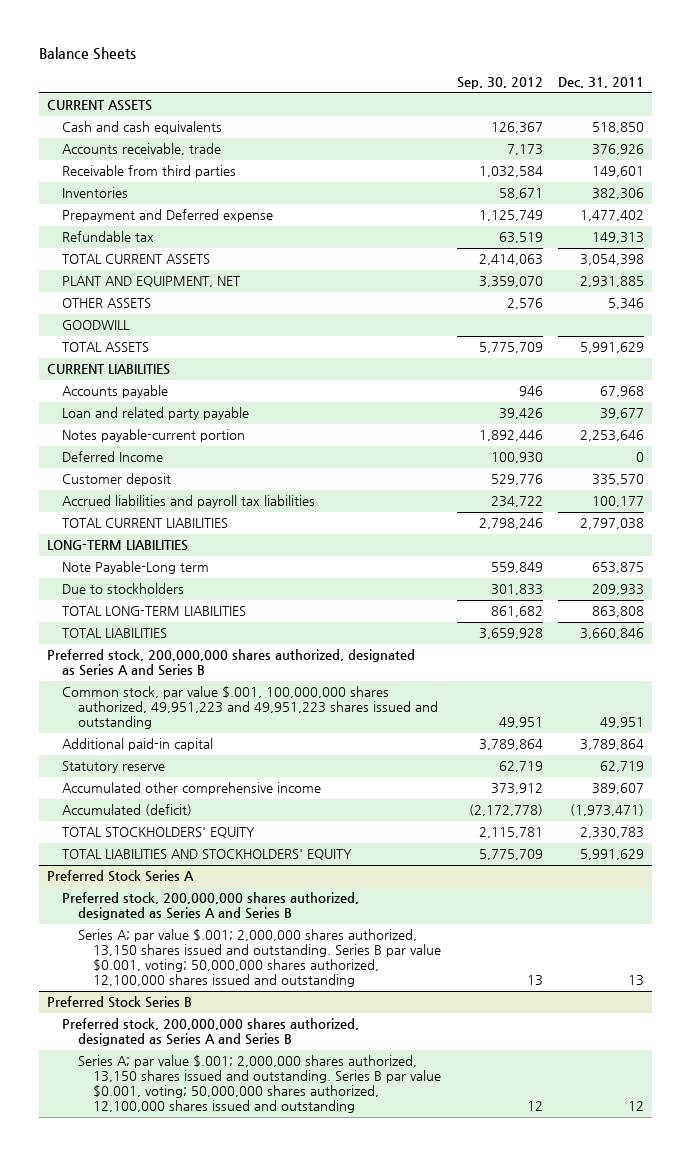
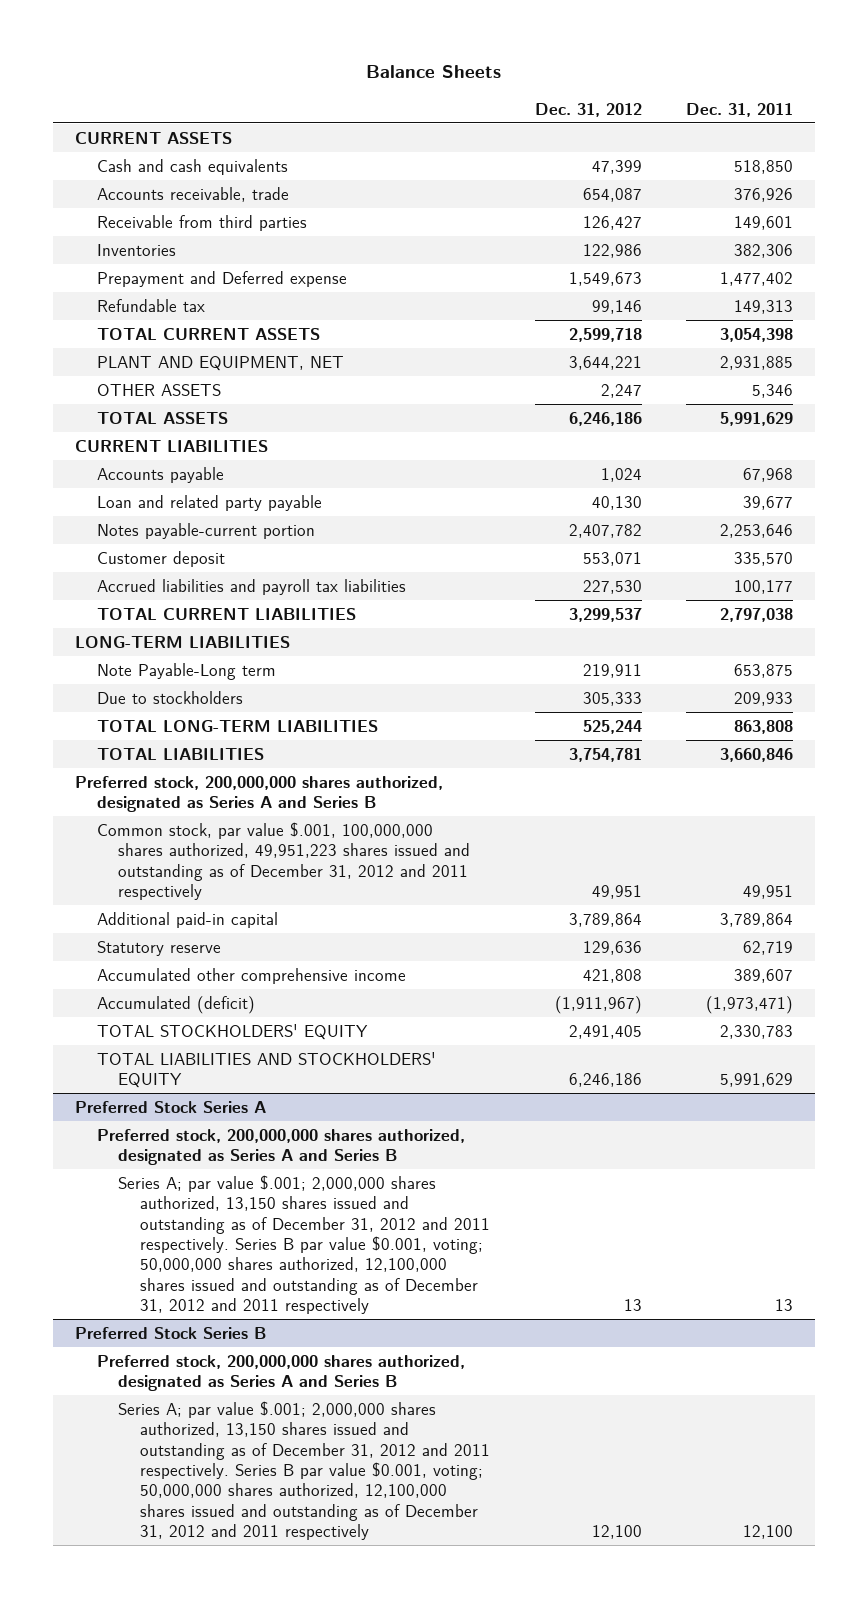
[456,77,543,90] Sep. 30, 2012 -> none
none -> [534,102,642,117] Dec. 31, 2012
[62,320,131,331] GOODWILL -> none
[62,451,164,463] Deferred Income -> none
[62,686,438,730] Common stock, par value $.001, 100,000,000 shares authorized, 49,951,223 and 49,951,223 shares issued and outstanding -> [96,821,471,900] Common stock, par value $.001, 100,000,000 shares authorized, 49,951,223 shares issued and outstanding as of December 31, 2012 and 2011 respectively
[77,929,442,987] Series A; par value $.001; 2,000,000 shares authorized, 13,150 shares issued and outstanding. Series B par value $0.001, voting; 50,000,000 shares authorized, 12,100,000 shares issued and outstanding -> [118,1174,491,1315] Series A; par value $.001; 2,000,000 shares authorized, 13,150 shares issued and outstanding as of December 31, 2012 and 2011 respectively. Series B par value $0.001, voting; 50,000,000 shares authorized, 12,100,000 shares issued and outstanding as of December 31, 2012 and 2011 respectively
[77,1055,442,1113] Series A; par value $.001; 2,000,000 shares authorized, 13,150 shares issued and outstanding. Series B par value $0.001, voting; 50,000,000 shares authorized, 12,100,000 shares issued and outstanding -> [118,1400,491,1541] Series A; par value $.001; 2,000,000 shares authorized, 13,150 shares issued and outstanding as of December 31, 2012 and 2011 respectively. Series B par value $0.001, voting; 50,000,000 shares authorized, 12,100,000 shares issued and outstanding as of December 31, 2012 and 2011 respectively
[627,1100,644,1111] 12 -> [742,1525,793,1540] 12,100

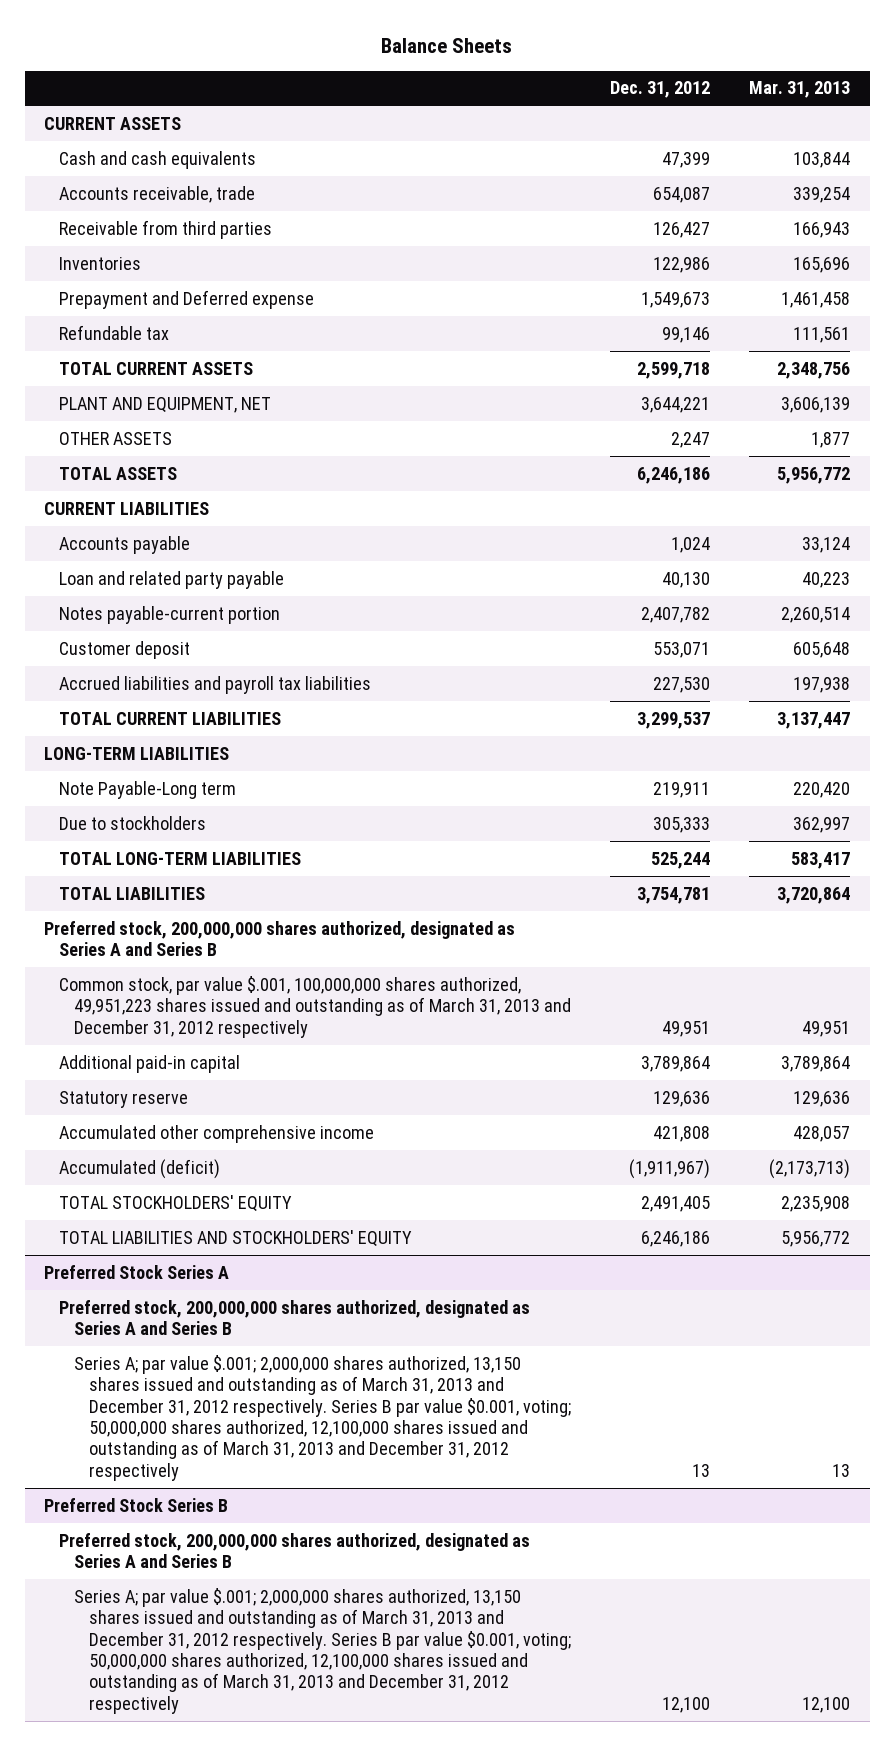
[685,102,793,117] Dec. 31, 2011 -> none
none -> [749,81,851,99] Mar. 31, 2013
[96,821,471,900] Common stock, par value $.001, 100,000,000 shares authorized, 49,951,223 shares issued and outstanding as of December 31, 2012 and 2011 respectively -> [59,975,571,1038] Common stock, par value $.001, 100,000,000 shares authorized, 49,951,223 shares issued and outstanding as of March 31, 2013 and December 31, 2012 respectively
[118,1174,491,1315] Series A; par value $.001; 2,000,000 shares authorized, 13,150 shares issued and outstanding as of December 31, 2012 and 2011 respectively. Series B par value $0.001, voting; 50,000,000 shares authorized, 12,100,000 shares issued and outstanding as of December 31, 2012 and 2011 respectively -> [73,1354,571,1481] Series A; par value $.001; 2,000,000 shares authorized, 13,150 shares issued and outstanding as of March 31, 2013 and December 31, 2012 respectively. Series B par value $0.001, voting; 50,000,000 shares authorized, 12,100,000 shares issued and outstanding as of March 31, 2013 and December 31, 2012 respectively
[118,1400,491,1541] Series A; par value $.001; 2,000,000 shares authorized, 13,150 shares issued and outstanding as of December 31, 2012 and 2011 respectively. Series B par value $0.001, voting; 50,000,000 shares authorized, 12,100,000 shares issued and outstanding as of December 31, 2012 and 2011 respectively -> [73,1587,571,1714] Series A; par value $.001; 2,000,000 shares authorized, 13,150 shares issued and outstanding as of March 31, 2013 and December 31, 2012 respectively. Series B par value $0.001, voting; 50,000,000 shares authorized, 12,100,000 shares issued and outstanding as of March 31, 2013 and December 31, 2012 respectively

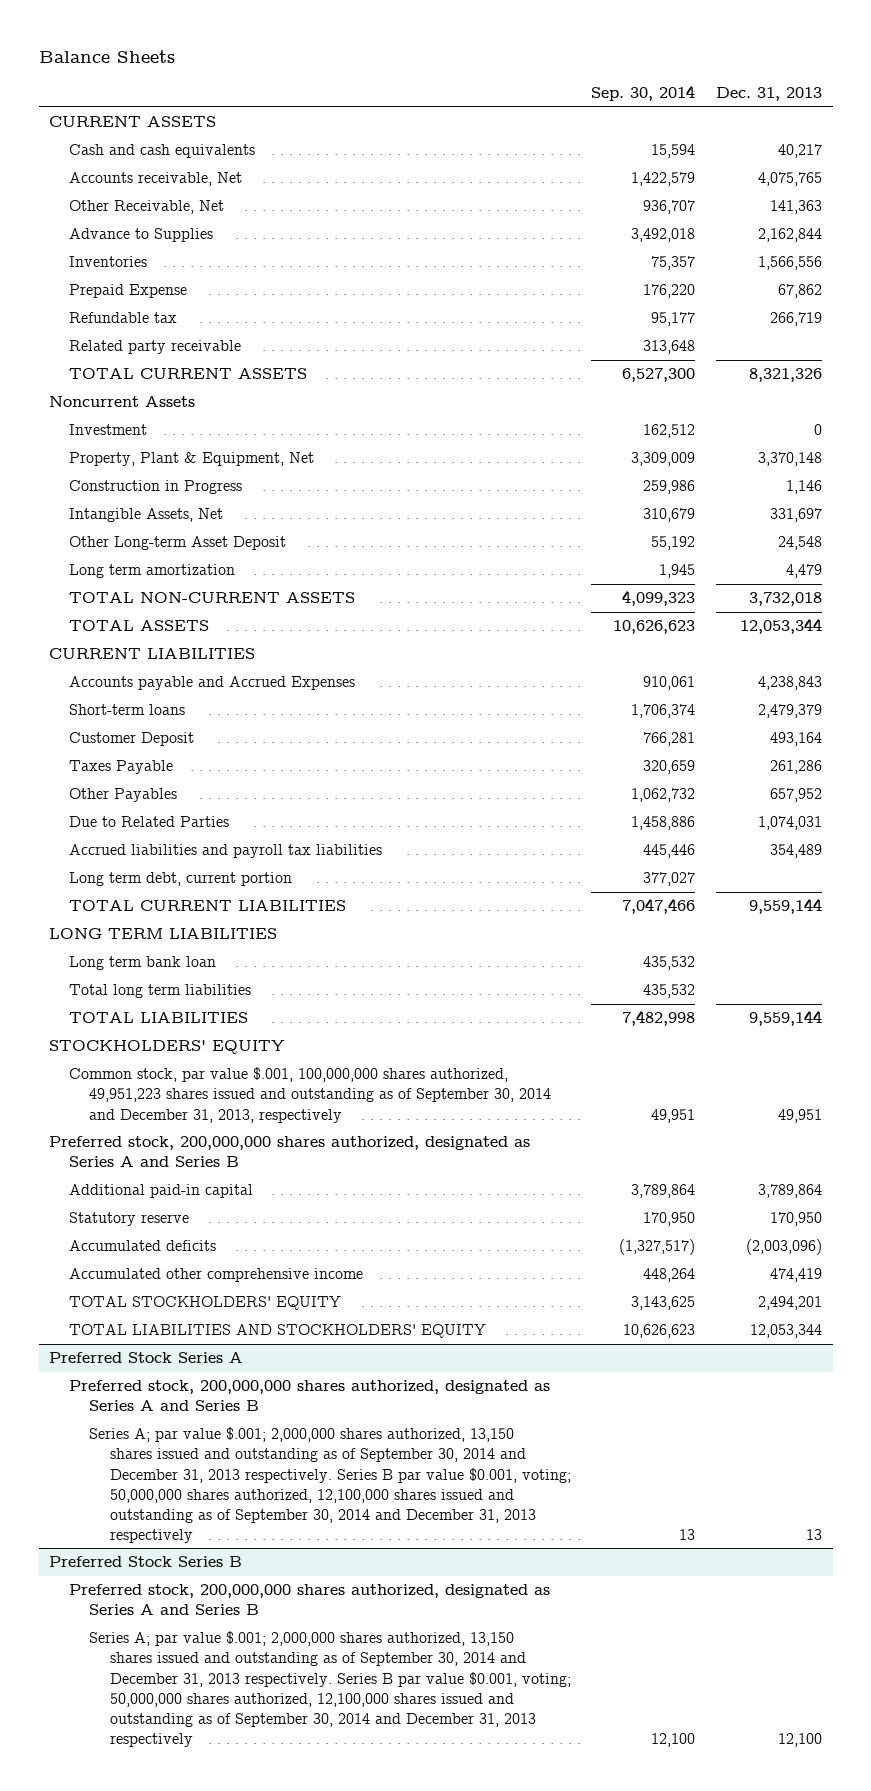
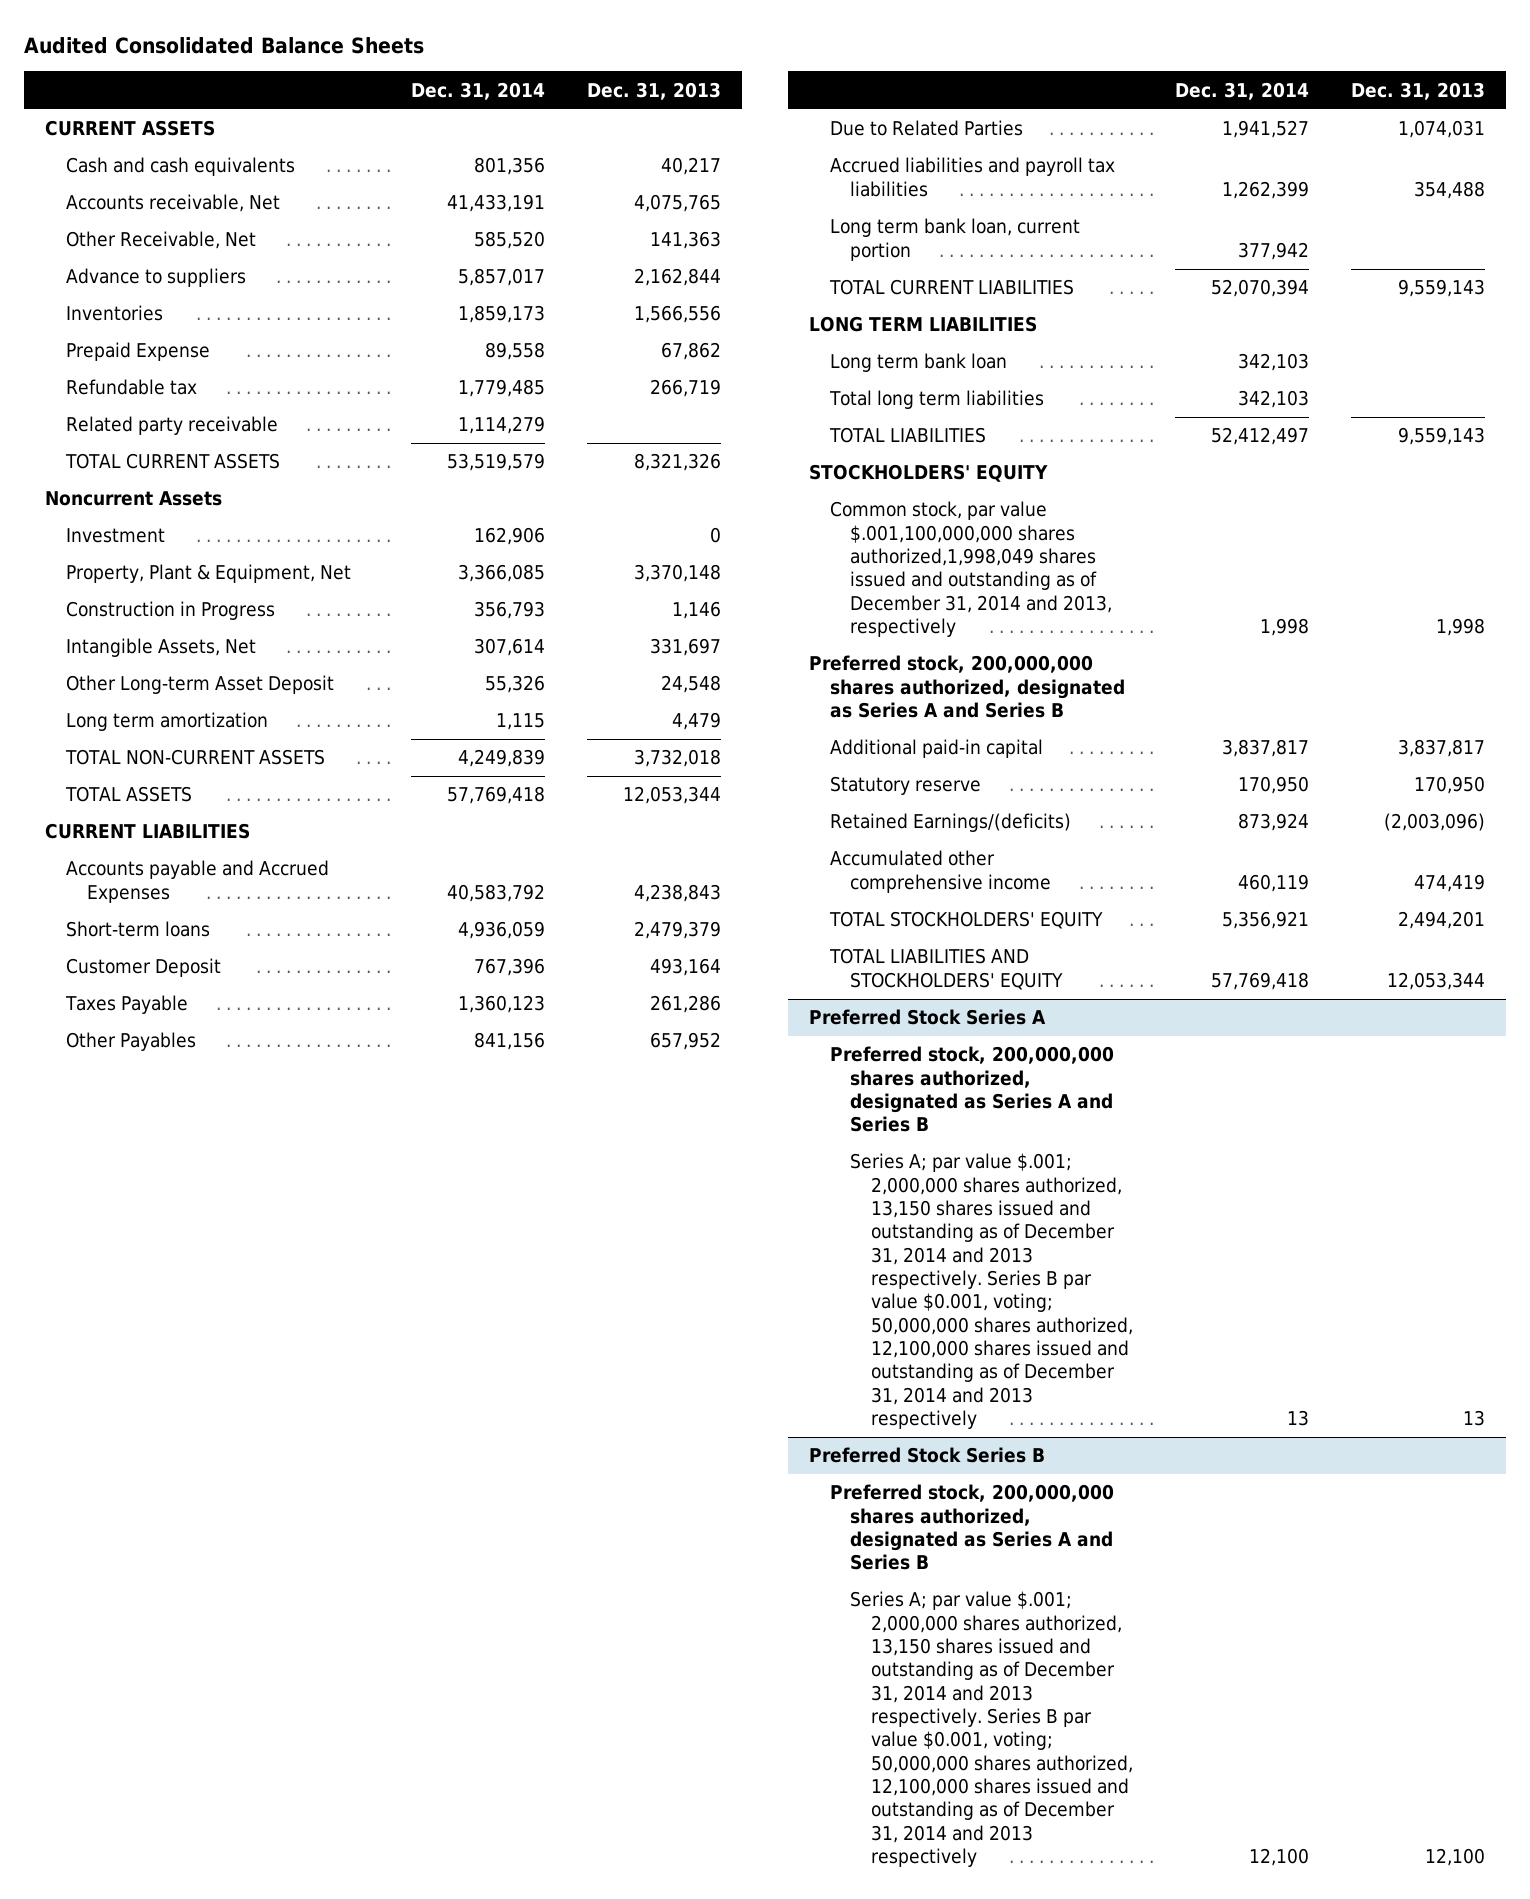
[38,49,175,63] Balance Sheets -> [24,36,425,54] Audited Consolidated Balance Sheets
[591,85,696,102] Sep. 30, 2014 -> none
none -> [411,81,546,100] Dec. 31, 2014
[69,228,214,243] Advance to Supplies -> [66,268,247,288] Advance to suppliers
[770,844,823,859] 354,489 -> [1413,180,1485,199] 354,488
[69,872,293,887] Long term debt, current portion -> [829,218,1080,261] Long term bank loan, current portion
[749,898,823,915] 9,559,144 -> [1397,279,1485,298] 9,559,143
[749,1010,823,1027] 9,559,144 -> [1397,427,1485,446] 9,559,143
[69,1067,552,1123] Common stock, par value $.001, 100,000,000 shares authorized, 49,951,223 shares issued and outstanding as of September 30, 2014 and December 31, 2013, respectively -> [829,501,1113,638] Common stock, par value $.001,100,000,000 shares authorized,1,998,049 shares issued and outstanding as of December 31, 2014 and 2013, respectively
[778,1108,823,1123] 49,951 -> [1435,618,1485,637] 1,998
[758,1184,823,1199] 3,789,864 -> [1397,739,1485,758] 3,837,817
[69,1240,217,1252] Accumulated deficits -> [829,813,1071,833] Retained Earnings/(deficits)
[89,1427,571,1543] Series A; par value $.001; 2,000,000 shares authorized, 13,150 shares issued and outstanding as of September 30, 2014 and December 31, 2013 respectively. Series B par value $0.001, voting; 50,000,000 shares authorized, 12,100,000 shares issued and outstanding as of September 30, 2014 and December 31, 2013 respectively -> [850,1153,1134,1430] Series A; par value $.001; 2,000,000 shares authorized, 13,150 shares issued and outstanding as of December 31, 2014 and 2013 respectively. Series B par value $0.001, voting; 50,000,000 shares authorized, 12,100,000 shares issued and outstanding as of December 31, 2014 and 2013 respectively
[89,1631,571,1747] Series A; par value $.001; 2,000,000 shares authorized, 13,150 shares issued and outstanding as of September 30, 2014 and December 31, 2013 respectively. Series B par value $0.001, voting; 50,000,000 shares authorized, 12,100,000 shares issued and outstanding as of September 30, 2014 and December 31, 2013 respectively -> [850,1591,1134,1868] Series A; par value $.001; 2,000,000 shares authorized, 13,150 shares issued and outstanding as of December 31, 2014 and 2013 respectively. Series B par value $0.001, voting; 50,000,000 shares authorized, 12,100,000 shares issued and outstanding as of December 31, 2014 and 2013 respectively

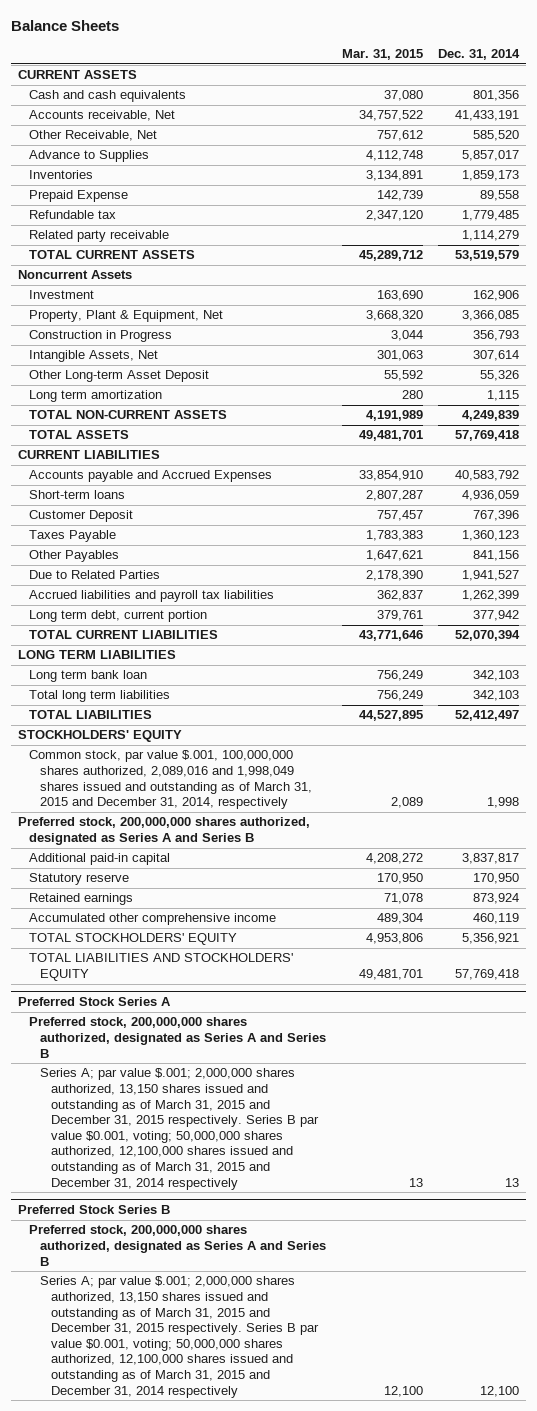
[24,36,425,54] Audited Consolidated Balance Sheets -> [10,19,119,31] Balance Sheets
[587,81,722,100] Dec. 31, 2013 -> none
none -> [341,49,423,61] Mar. 31, 2015
[66,268,247,288] Advance to suppliers -> [29,150,150,163] Advance to Supplies
[829,218,1080,261] Long term bank loan, current portion -> [29,610,208,623] Long term debt, current portion
[829,501,1113,638] Common stock, par value $.001,100,000,000 shares authorized,1,998,049 shares issued and outstanding as of December 31, 2014 and 2013, respectively -> [29,750,313,810] Common stock, par value $.001, 100,000,000 shares authorized, 2,089,016 and 1,998,049 shares issued and outstanding as of March 31, 2015 and December 31, 2014, respectively
[829,813,1071,833] Retained Earnings/(deficits) -> [29,893,134,906] Retained earnings
[850,1153,1134,1430] Series A; par value $.001; 2,000,000 shares authorized, 13,150 shares issued and outstanding as of December 31, 2014 and 2013 respectively. Series B par value $0.001, voting; 50,000,000 shares authorized, 12,100,000 shares issued and outstanding as of December 31, 2014 and 2013 respectively -> [40,1068,320,1190] Series A; par value $.001; 2,000,000 shares authorized, 13,150 shares issued and outstanding as of March 31, 2015 and December 31, 2015 respectively. Series B par value $0.001, voting; 50,000,000 shares authorized, 12,100,000 shares issued and outstanding as of March 31, 2015 and December 31, 2014 respectively
[850,1591,1134,1868] Series A; par value $.001; 2,000,000 shares authorized, 13,150 shares issued and outstanding as of December 31, 2014 and 2013 respectively. Series B par value $0.001, voting; 50,000,000 shares authorized, 12,100,000 shares issued and outstanding as of December 31, 2014 and 2013 respectively -> [40,1276,320,1398] Series A; par value $.001; 2,000,000 shares authorized, 13,150 shares issued and outstanding as of March 31, 2015 and December 31, 2015 respectively. Series B par value $0.001, voting; 50,000,000 shares authorized, 12,100,000 shares issued and outstanding as of March 31, 2015 and December 31, 2014 respectively

